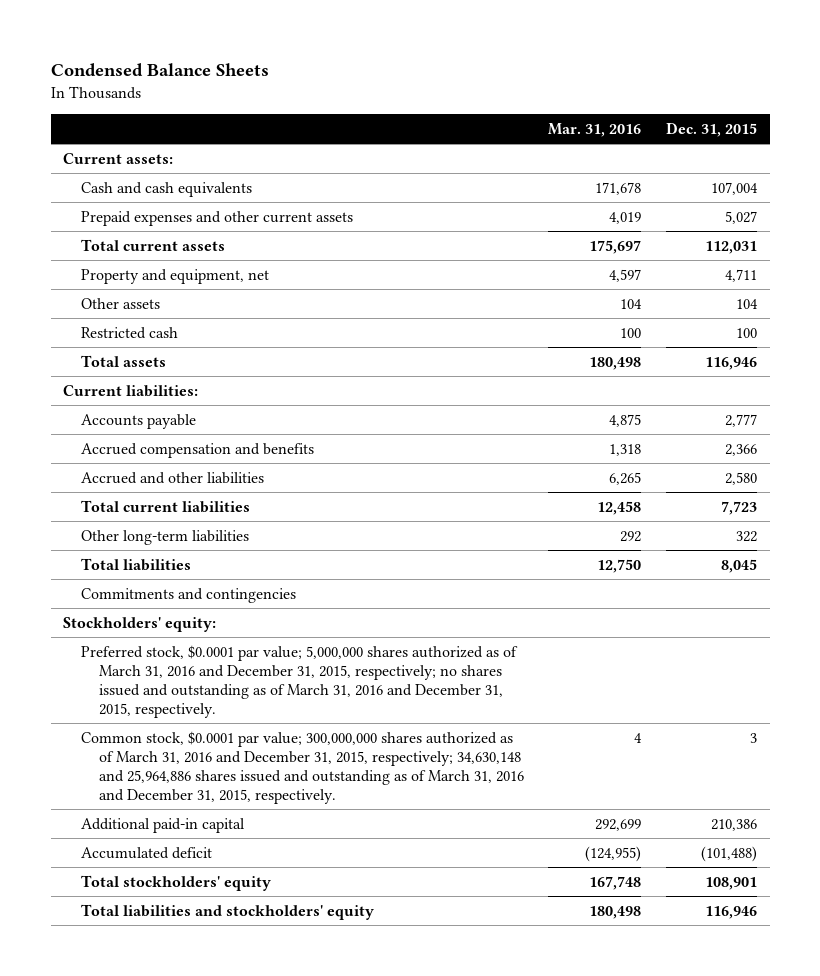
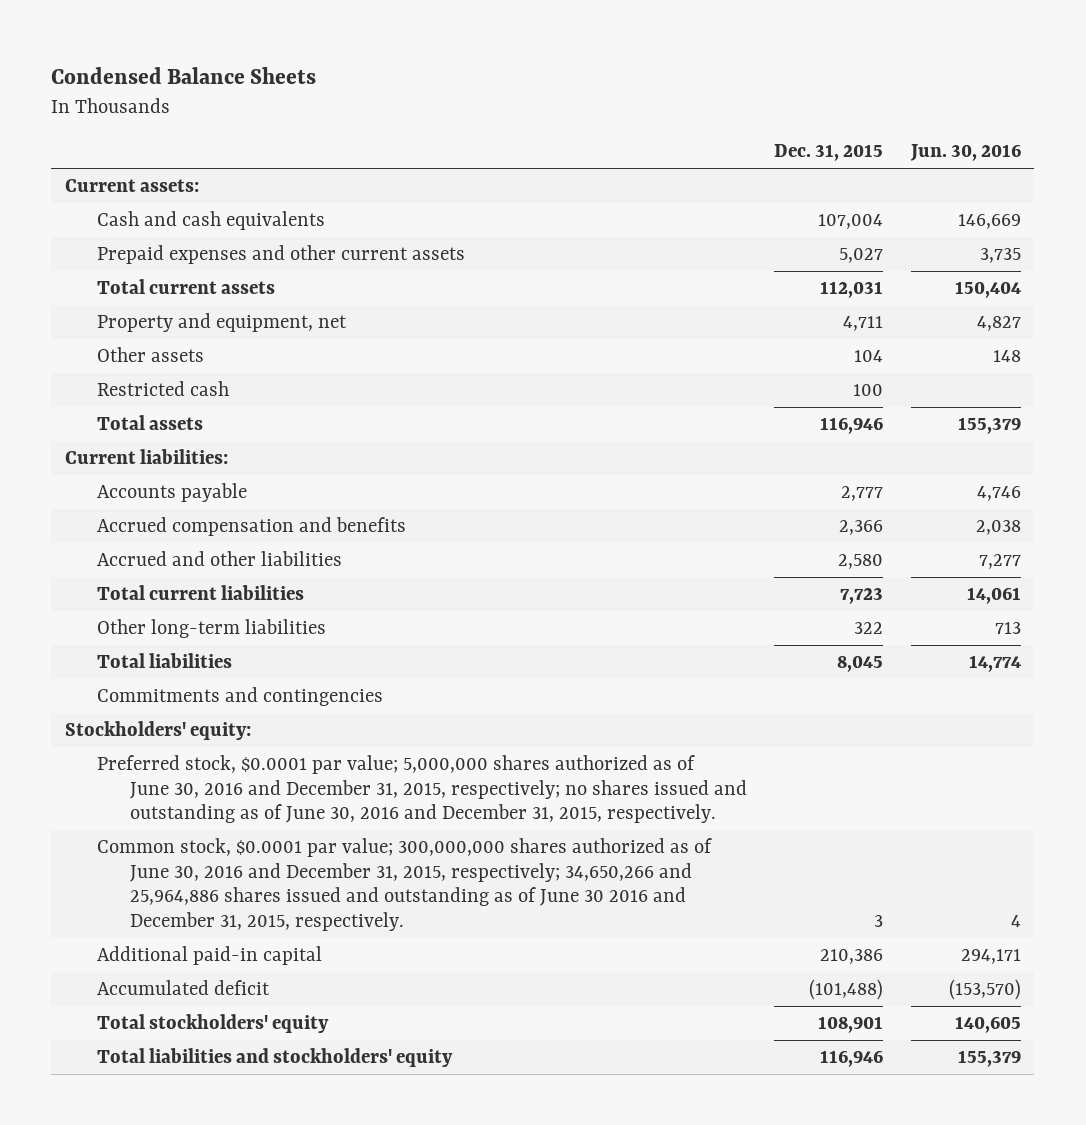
[548,122,642,137] Mar. 31, 2016 -> none
none -> [909,144,1021,162] Jun. 30, 2016
[80,644,518,718] Preferred stock, $0.0001 par value; 5,000,000 shares authorized as of March 31, 2016 and December 31, 2015, respectively; no shares issued and outstanding as of March 31, 2016 and December 31, 2015, respectively. -> [97,754,747,824] Preferred stock, $0.0001 par value; 5,000,000 shares authorized as of June 30, 2016 and December 31, 2015, respectively; no shares issued and outstanding as of June 30, 2016 and December 31, 2015, respectively.
[80,730,524,804] Common stock, $0.0001 par value; 300,000,000 shares authorized as of March 31, 2016 and December 31, 2015, respectively; 34,630,148 and 25,964,886 shares issued and outstanding as of March 31, 2016 and December 31, 2015, respectively. -> [97,837,713,932] Common stock, $0.0001 par value; 300,000,000 shares authorized as of June 30, 2016 and December 31, 2015, respectively; 34,650,266 and 25,964,886 shares issued and outstanding as of June 30 2016 and December 31, 2015, respectively.

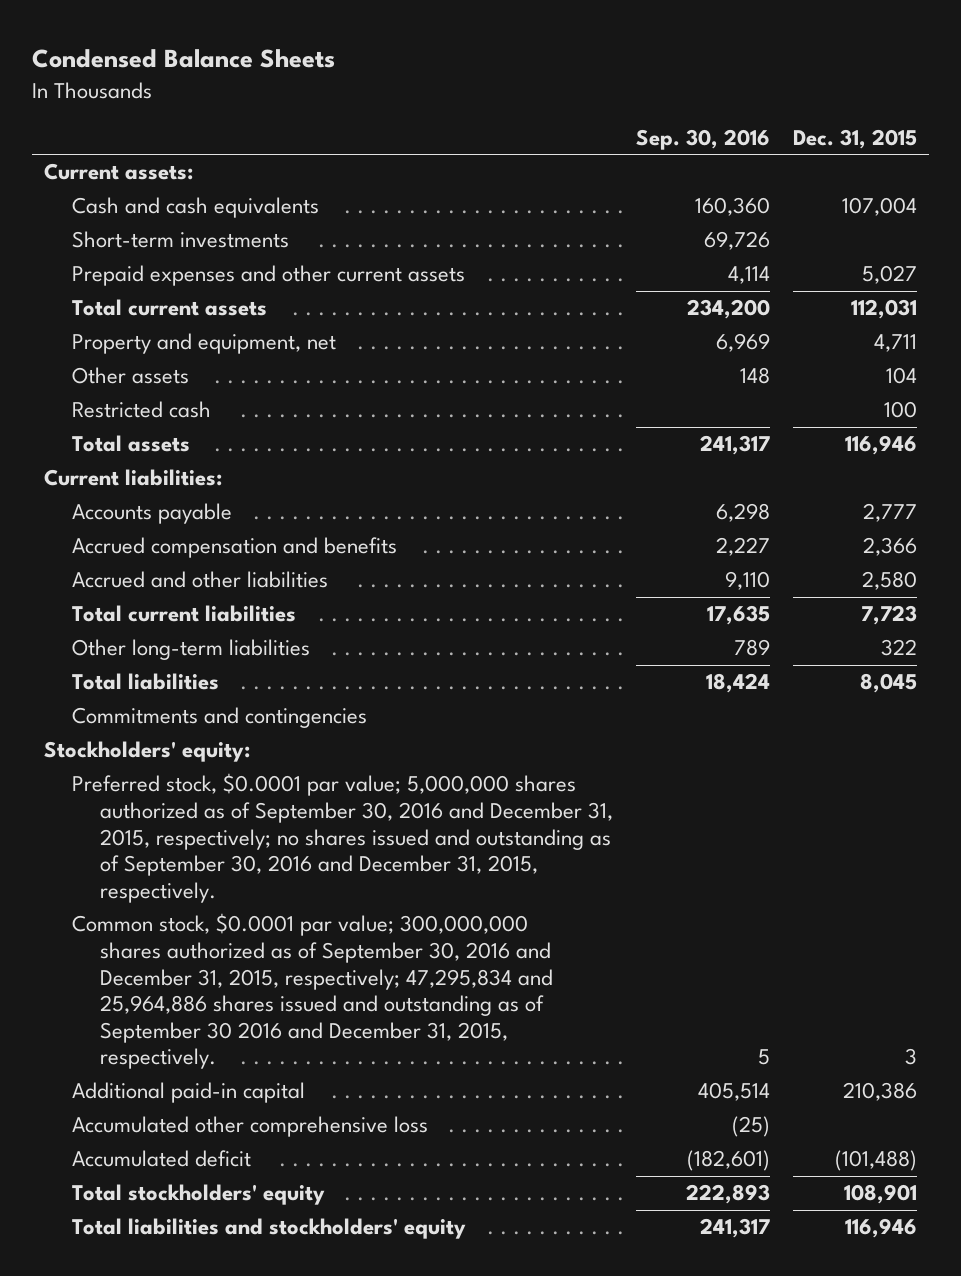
[909,144,1021,162] Jun. 30, 2016 -> none
none -> [635,128,770,150] Sep. 30, 2016
none -> [71,231,289,249] Short-term investments
[97,754,747,824] Preferred stock, $0.0001 par value; 5,000,000 shares authorized as of June 30, 2016 and December 31, 2015, respectively; no shares issued and outstanding as of June 30, 2016 and December 31, 2015, respectively. -> [71,773,613,903] Preferred stock, $0.0001 par value; 5,000,000 shares authorized as of September 30, 2016 and December 31, 2015, respectively; no shares issued and outstanding as of September 30, 2016 and December 31, 2015, respectively.
[97,837,713,932] Common stock, $0.0001 par value; 300,000,000 shares authorized as of June 30, 2016 and December 31, 2015, respectively; 34,650,266 and 25,964,886 shares issued and outstanding as of June 30 2016 and December 31, 2015, respectively. -> [71,913,553,1070] Common stock, $0.0001 par value; 300,000,000 shares authorized as of September 30, 2016 and December 31, 2015, respectively; 47,295,834 and 25,964,886 shares issued and outstanding as of September 30 2016 and December 31, 2015, respectively.
none -> [71,1116,428,1138] Accumulated other comprehensive loss

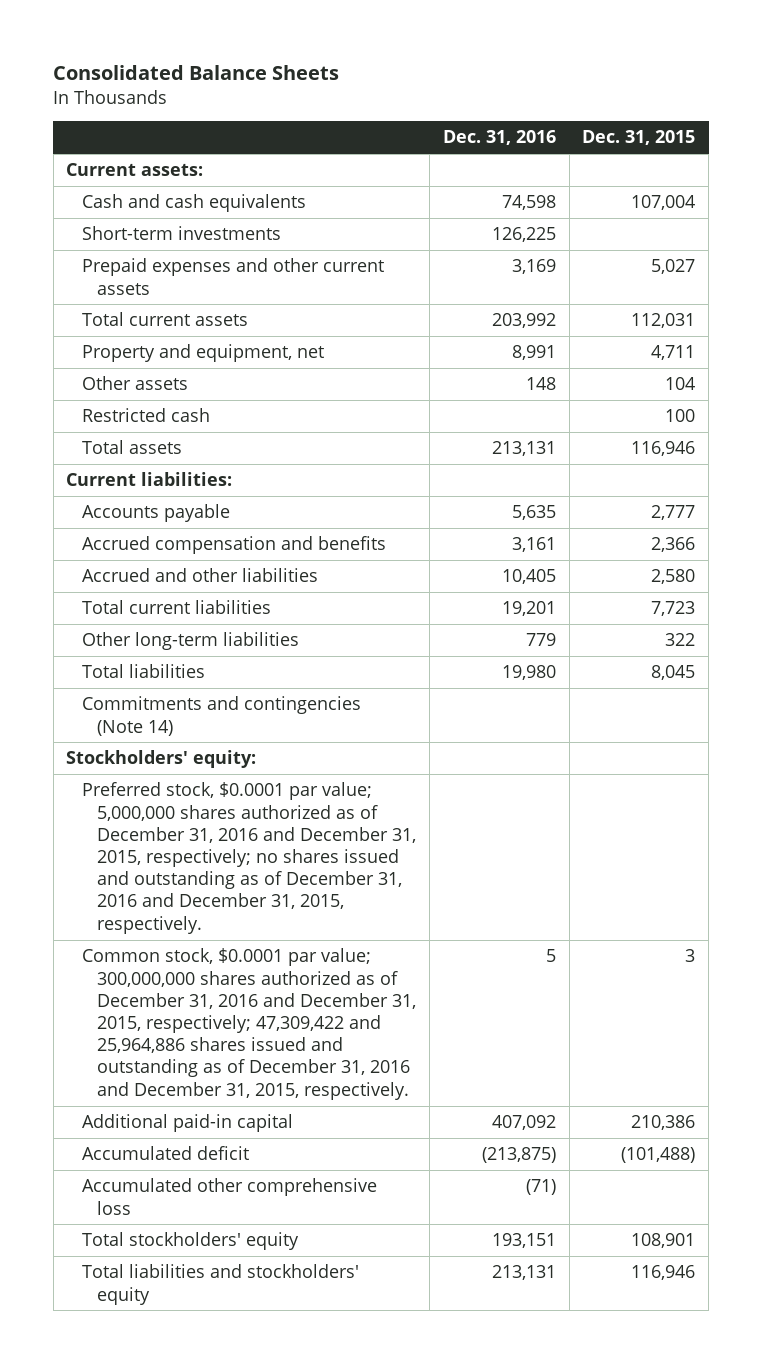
[32,49,336,69] Condensed Balance Sheets -> [53,65,340,81] Consolidated Balance Sheets
[635,128,770,150] Sep. 30, 2016 -> none
none -> [442,130,556,146] Dec. 31, 2016
[71,707,367,729] Commitments and contingencies -> [81,696,361,736] Commitments and contingencies (Note 14)
[71,773,613,903] Preferred stock, $0.0001 par value; 5,000,000 shares authorized as of September 30, 2016 and December 31, 2015, respectively; no shares issued and outstanding as of September 30, 2016 and December 31, 2015, respectively. -> [81,782,417,934] Preferred stock, $0.0001 par value; 5,000,000 shares authorized as of December 31, 2016 and December 31, 2015, respectively; no shares issued and outstanding as of December 31, 2016 and December 31, 2015, respectively.
[71,913,553,1070] Common stock, $0.0001 par value; 300,000,000 shares authorized as of September 30, 2016 and December 31, 2015, respectively; 47,295,834 and 25,964,886 shares issued and outstanding as of September 30 2016 and December 31, 2015, respectively. -> [81,948,417,1100] Common stock, $0.0001 par value; 300,000,000 shares authorized as of December 31, 2016 and December 31, 2015, respectively; 47,309,422 and 25,964,886 shares issued and outstanding as of December 31, 2016 and December 31, 2015, respectively.
[71,1116,428,1138] Accumulated other comprehensive loss -> [81,1178,377,1215] Accumulated other comprehensive loss

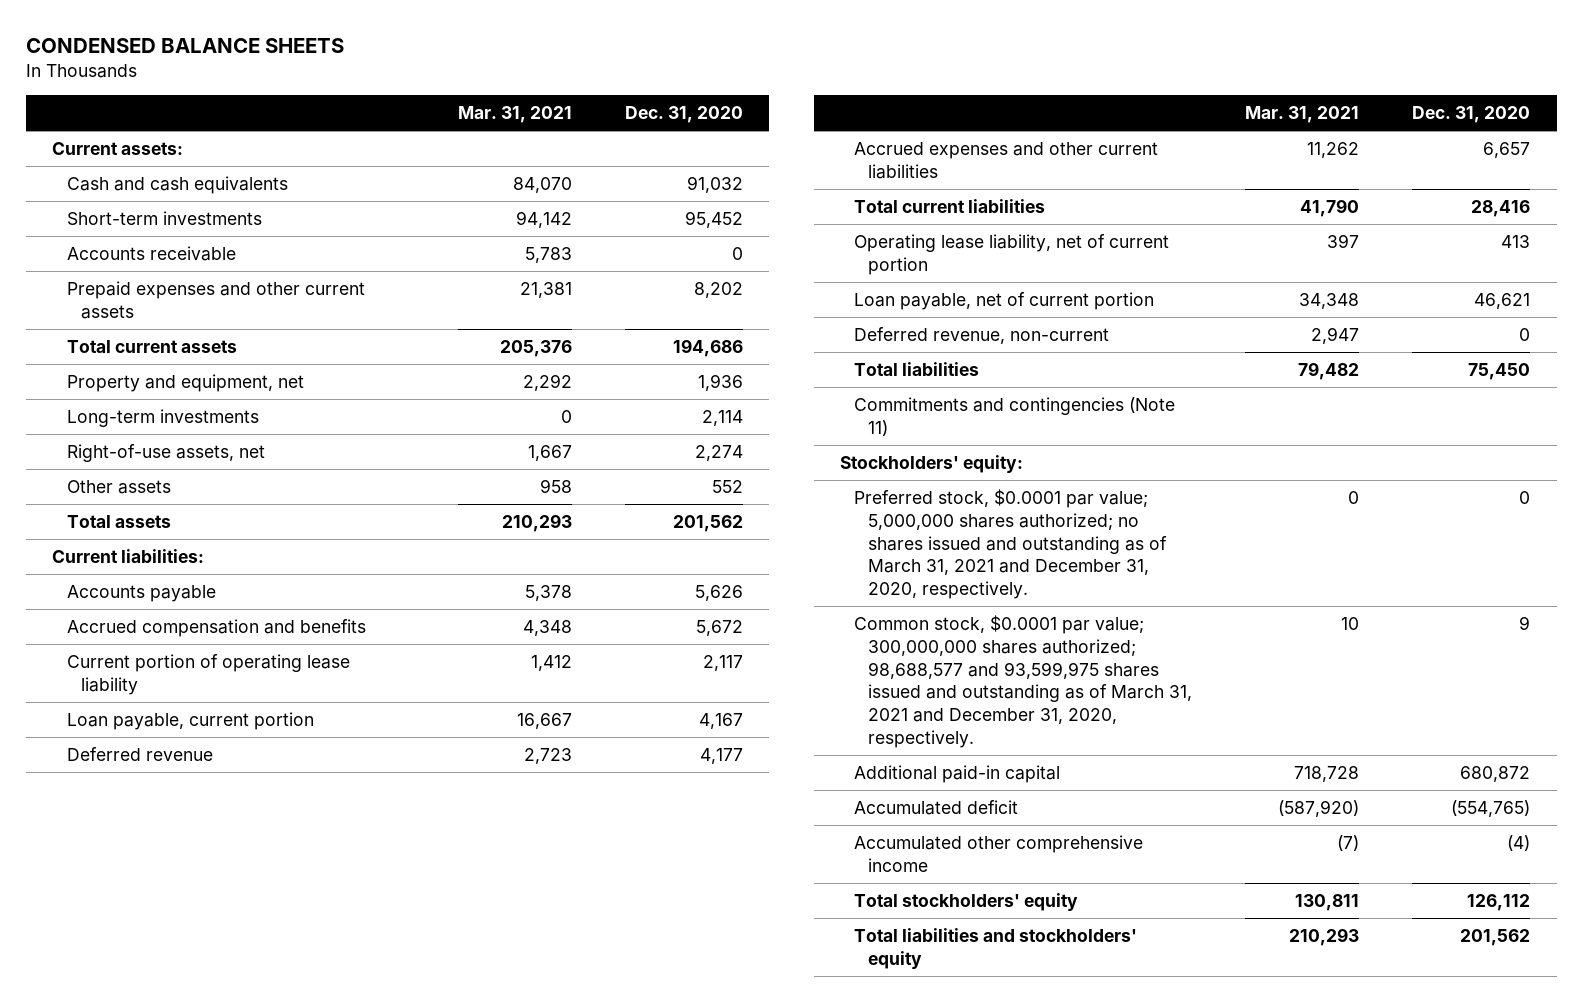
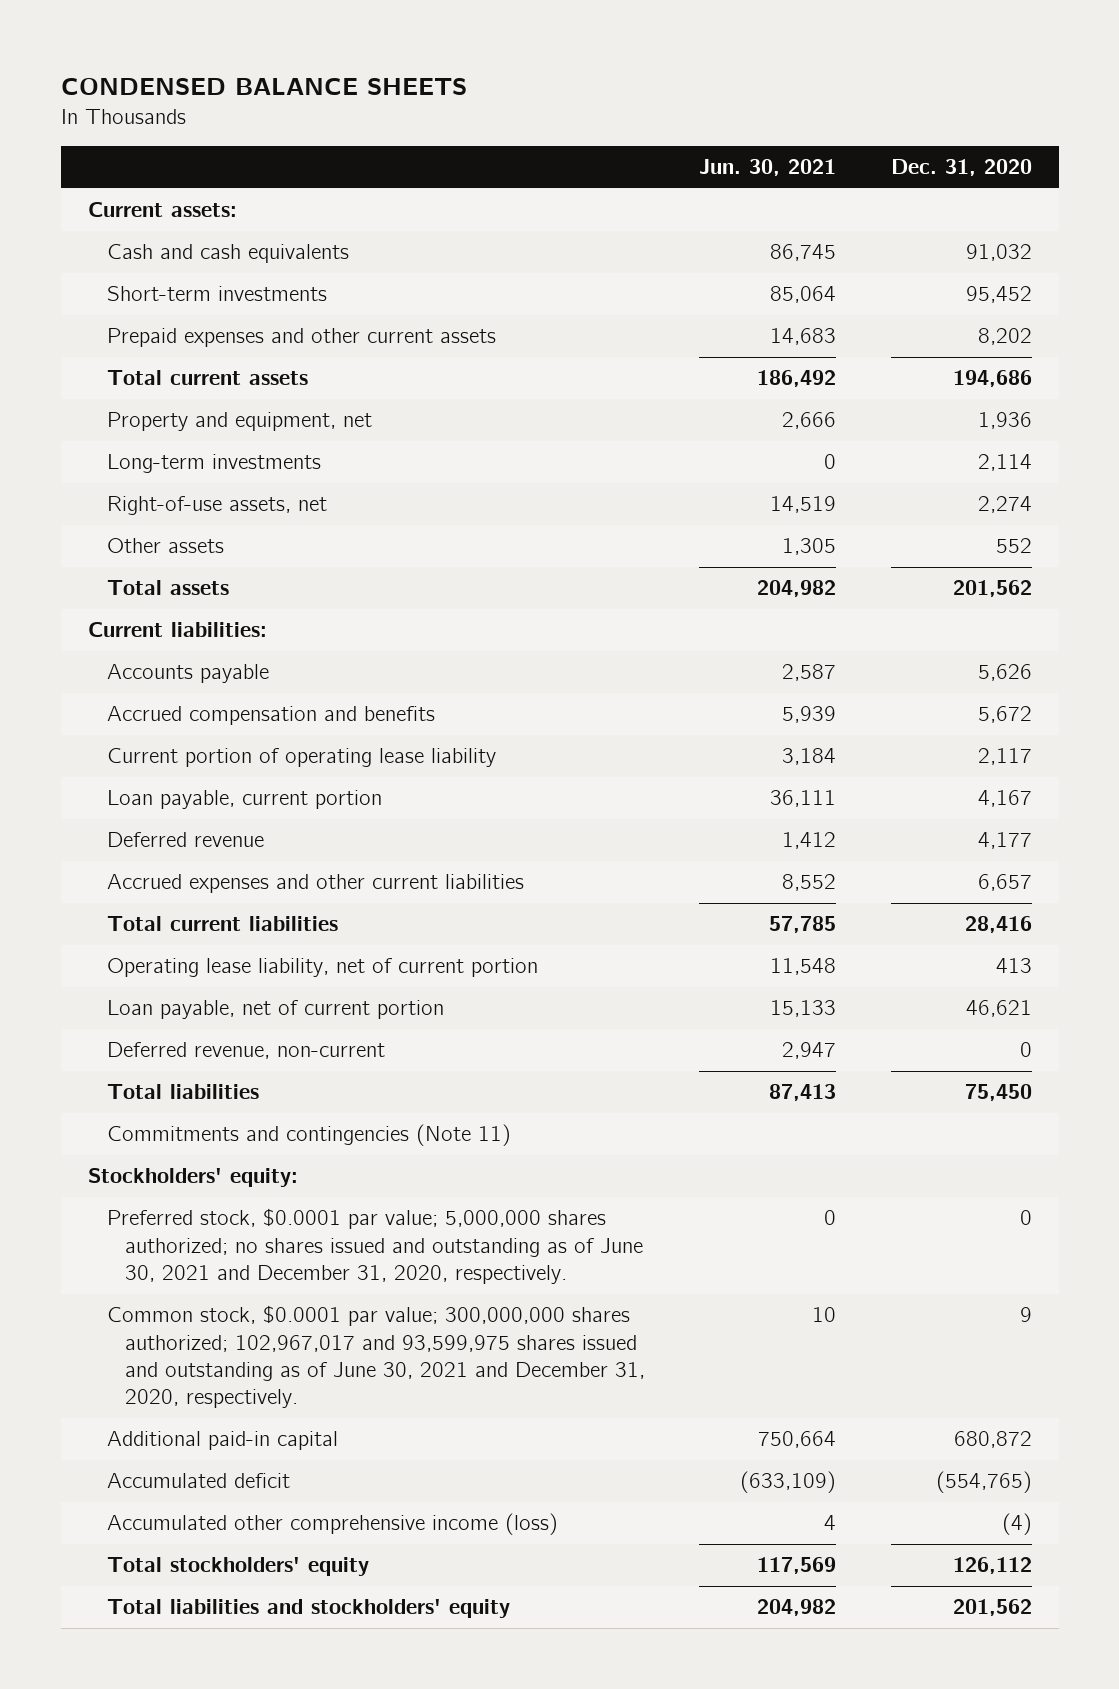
[457,106,572,124] Mar. 31, 2021 -> none
none -> [699,159,837,177] Jun. 30, 2021
[66,246,236,262] Accounts receivable -> none
[854,489,1168,600] Preferred stock, $0.0001 par value; 5,000,000 shares authorized; no shares issued and outstanding as of March 31, 2021 and December 31, 2020, respectively. -> [106,1208,644,1285] Preferred stock, $0.0001 par value; 5,000,000 shares authorized; no shares issued and outstanding as of June 30, 2021 and December 31, 2020, respectively.
[854,615,1193,748] Common stock, $0.0001 par value; 300,000,000 shares authorized; 98,688,577 and 93,599,975 shares issued and outstanding as of March 31, 2021 and December 31, 2020, respectively. -> [106,1305,646,1409] Common stock, $0.0001 par value; 300,000,000 shares authorized; 102,967,017 and 93,599,975 shares issued and outstanding as of June 30, 2021 and December 31, 2020, respectively.
[854,835,1144,872] Accumulated other comprehensive income -> [106,1513,558,1536] Accumulated other comprehensive income (loss)

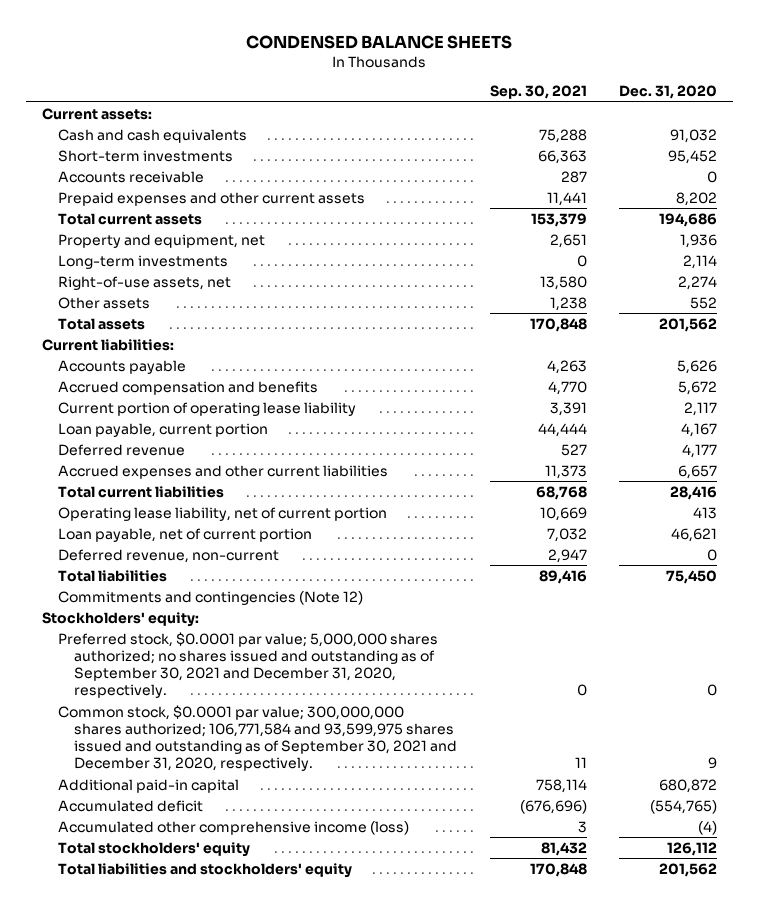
[699,159,837,177] Jun. 30, 2021 -> none
none -> [489,85,587,100] Sep. 30, 2021
none -> [58,170,205,183] Accounts receivable
[106,1124,511,1147] Commitments and contingencies (Note 11) -> [58,590,364,605] Commitments and contingencies (Note 12)
[106,1208,644,1285] Preferred stock, $0.0001 par value; 5,000,000 shares authorized; no shares issued and outstanding as of June 30, 2021 and December 31, 2020, respectively. -> [58,631,439,699] Preferred stock, $0.0001 par value; 5,000,000 shares authorized; no shares issued and outstanding as of September 30, 2021 and December 31, 2020, respectively.
[106,1305,646,1409] Common stock, $0.0001 par value; 300,000,000 shares authorized; 102,967,017 and 93,599,975 shares issued and outstanding as of June 30, 2021 and December 31, 2020, respectively. -> [58,704,458,772] Common stock, $0.0001 par value; 300,000,000 shares authorized; 106,771,584 and 93,599,975 shares issued and outstanding as of September 30, 2021 and December 31, 2020, respectively.

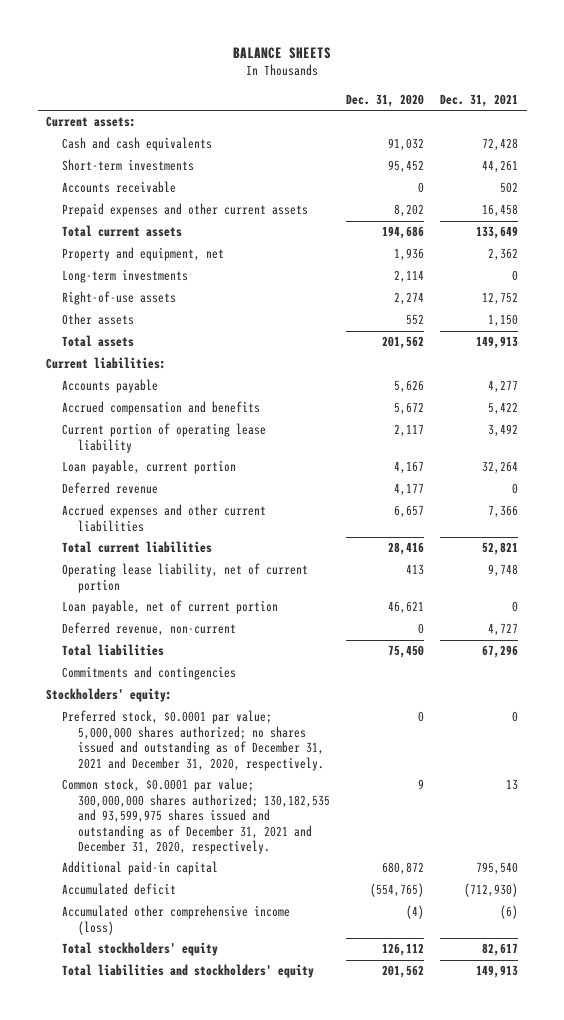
[246,34,513,49] CONDENSED BALANCE SHEETS -> [233,46,332,59] BALANCE SHEETS
[489,85,587,100] Sep. 30, 2021 -> none
none -> [440,93,519,107] Dec. 31, 2021
[58,275,232,290] Right-of-use assets, net -> [61,291,176,306] Right-of-use assets
[58,590,364,605] Commitments and contingencies (Note 12) -> [61,666,236,681] Commitments and contingencies
[58,631,439,699] Preferred stock, $0.0001 par value; 5,000,000 shares authorized; no shares issued and outstanding as of September 30, 2021 and December 31, 2020, respectively. -> [61,710,324,771] Preferred stock, $0.0001 par value; 5,000,000 shares authorized; no shares issued and outstanding as of December 31, 2021 and December 31, 2020, respectively.
[58,704,458,772] Common stock, $0.0001 par value; 300,000,000 shares authorized; 106,771,584 and 93,599,975 shares issued and outstanding as of September 30, 2021 and December 31, 2020, respectively. -> [61,778,330,854] Common stock, $0.0001 par value; 300,000,000 shares authorized; 130,182,535 and 93,599,975 shares issued and outstanding as of December 31, 2021 and December 31, 2020, respectively.

